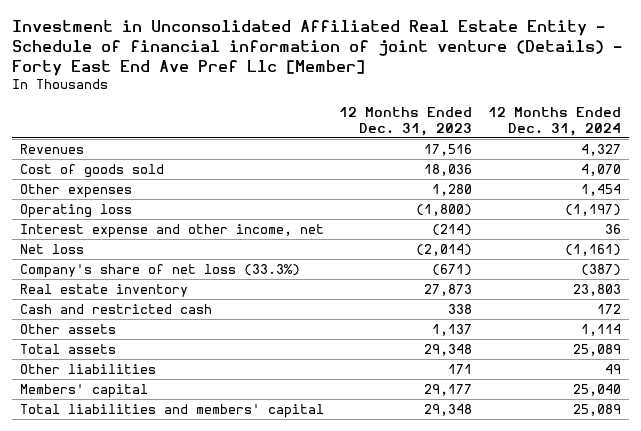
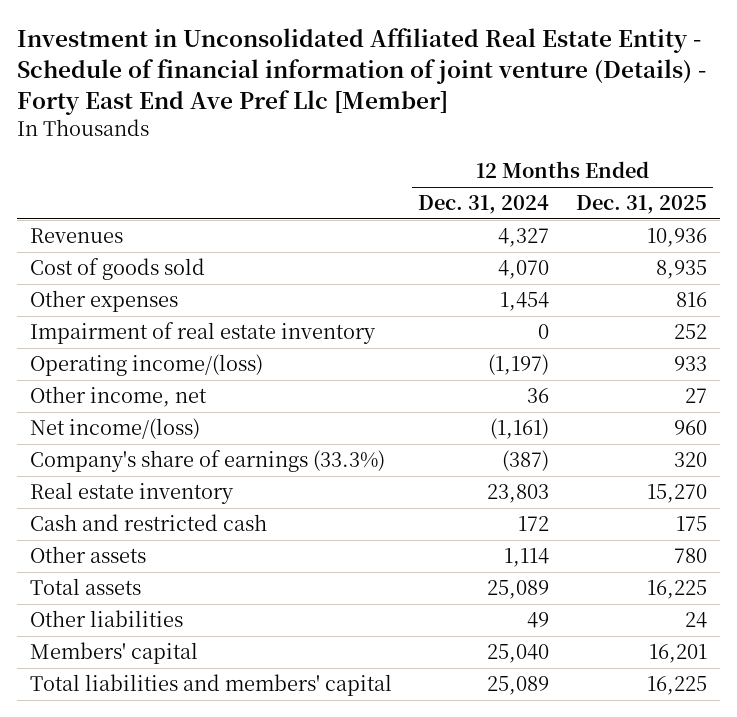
[339,107,473,136] 12 Months Ended Dec. 31, 2023 -> none
none -> [575,195,707,215] Dec. 31, 2025
none -> [29,322,376,345] Impairment of real estate inventory
[19,203,132,218] Operating loss -> [29,354,263,377] Operating income/(loss)
[19,223,324,238] Interest expense and other income, net -> [29,386,207,408] Other income, net
[19,243,84,254] Net loss -> [29,418,200,440] Net income/(loss)
[19,263,300,278] Company's share of net loss (33.3%) -> [29,450,385,473] Company's share of earnings (33.3%)

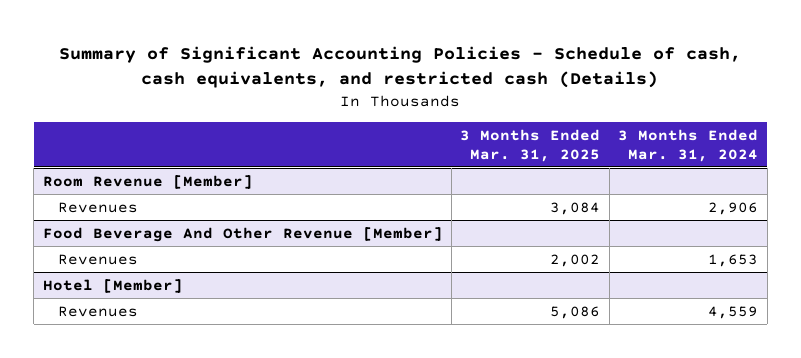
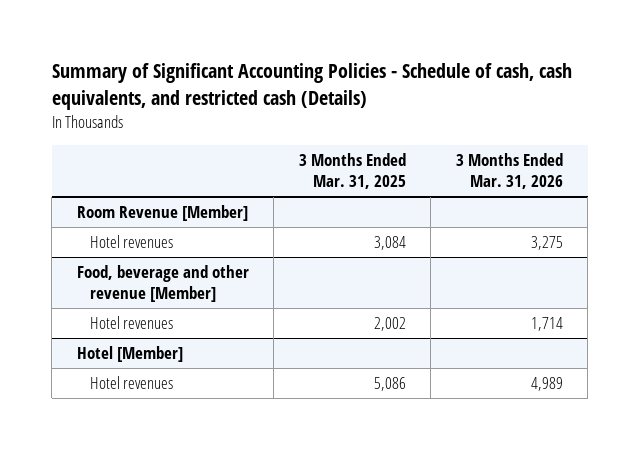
[618,128,759,162] 3 Months Ended Mar. 31, 2024 -> none
none -> [455,153,563,190] 3 Months Ended Mar. 31, 2026
[58,201,139,213] Revenues -> [90,235,174,249] Hotel revenues
[42,226,443,242] Food Beverage And Other Revenue [Member] -> [76,265,249,303] Food, beverage and other revenue [Member]
[58,253,139,265] Revenues -> [90,316,174,330] Hotel revenues
[58,305,139,317] Revenues -> [90,376,174,390] Hotel revenues

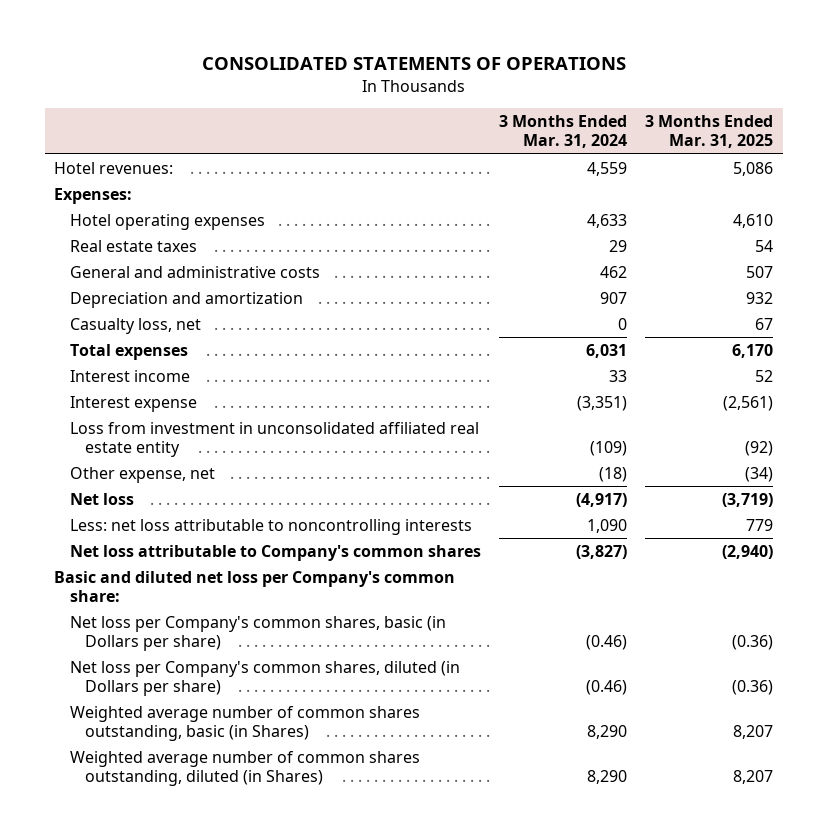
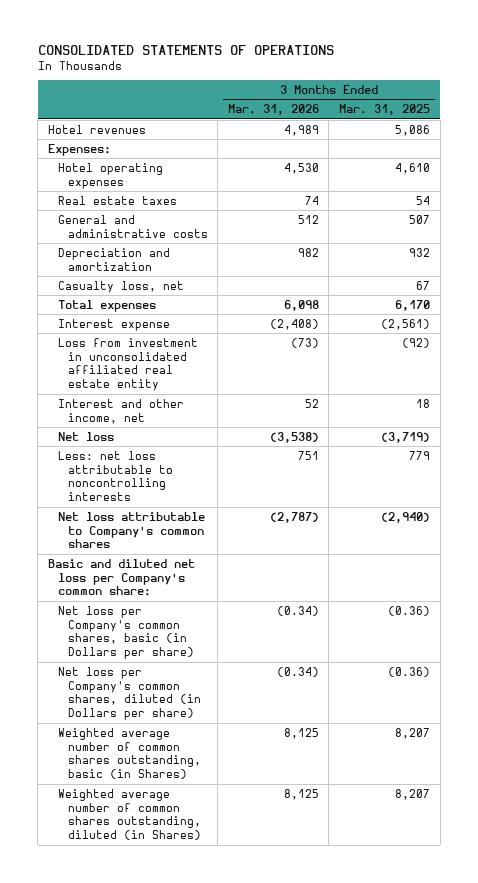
[499,115,628,149] 3 Months Ended Mar. 31, 2024 -> none
none -> [227,104,319,116] Mar. 31, 2026
[54,161,174,174] Hotel revenues: -> [47,124,146,134] Hotel revenues
[69,369,190,382] Interest income -> none
[69,466,215,483] Other expense, net -> none
none -> [57,398,184,424] Interest and other income, net

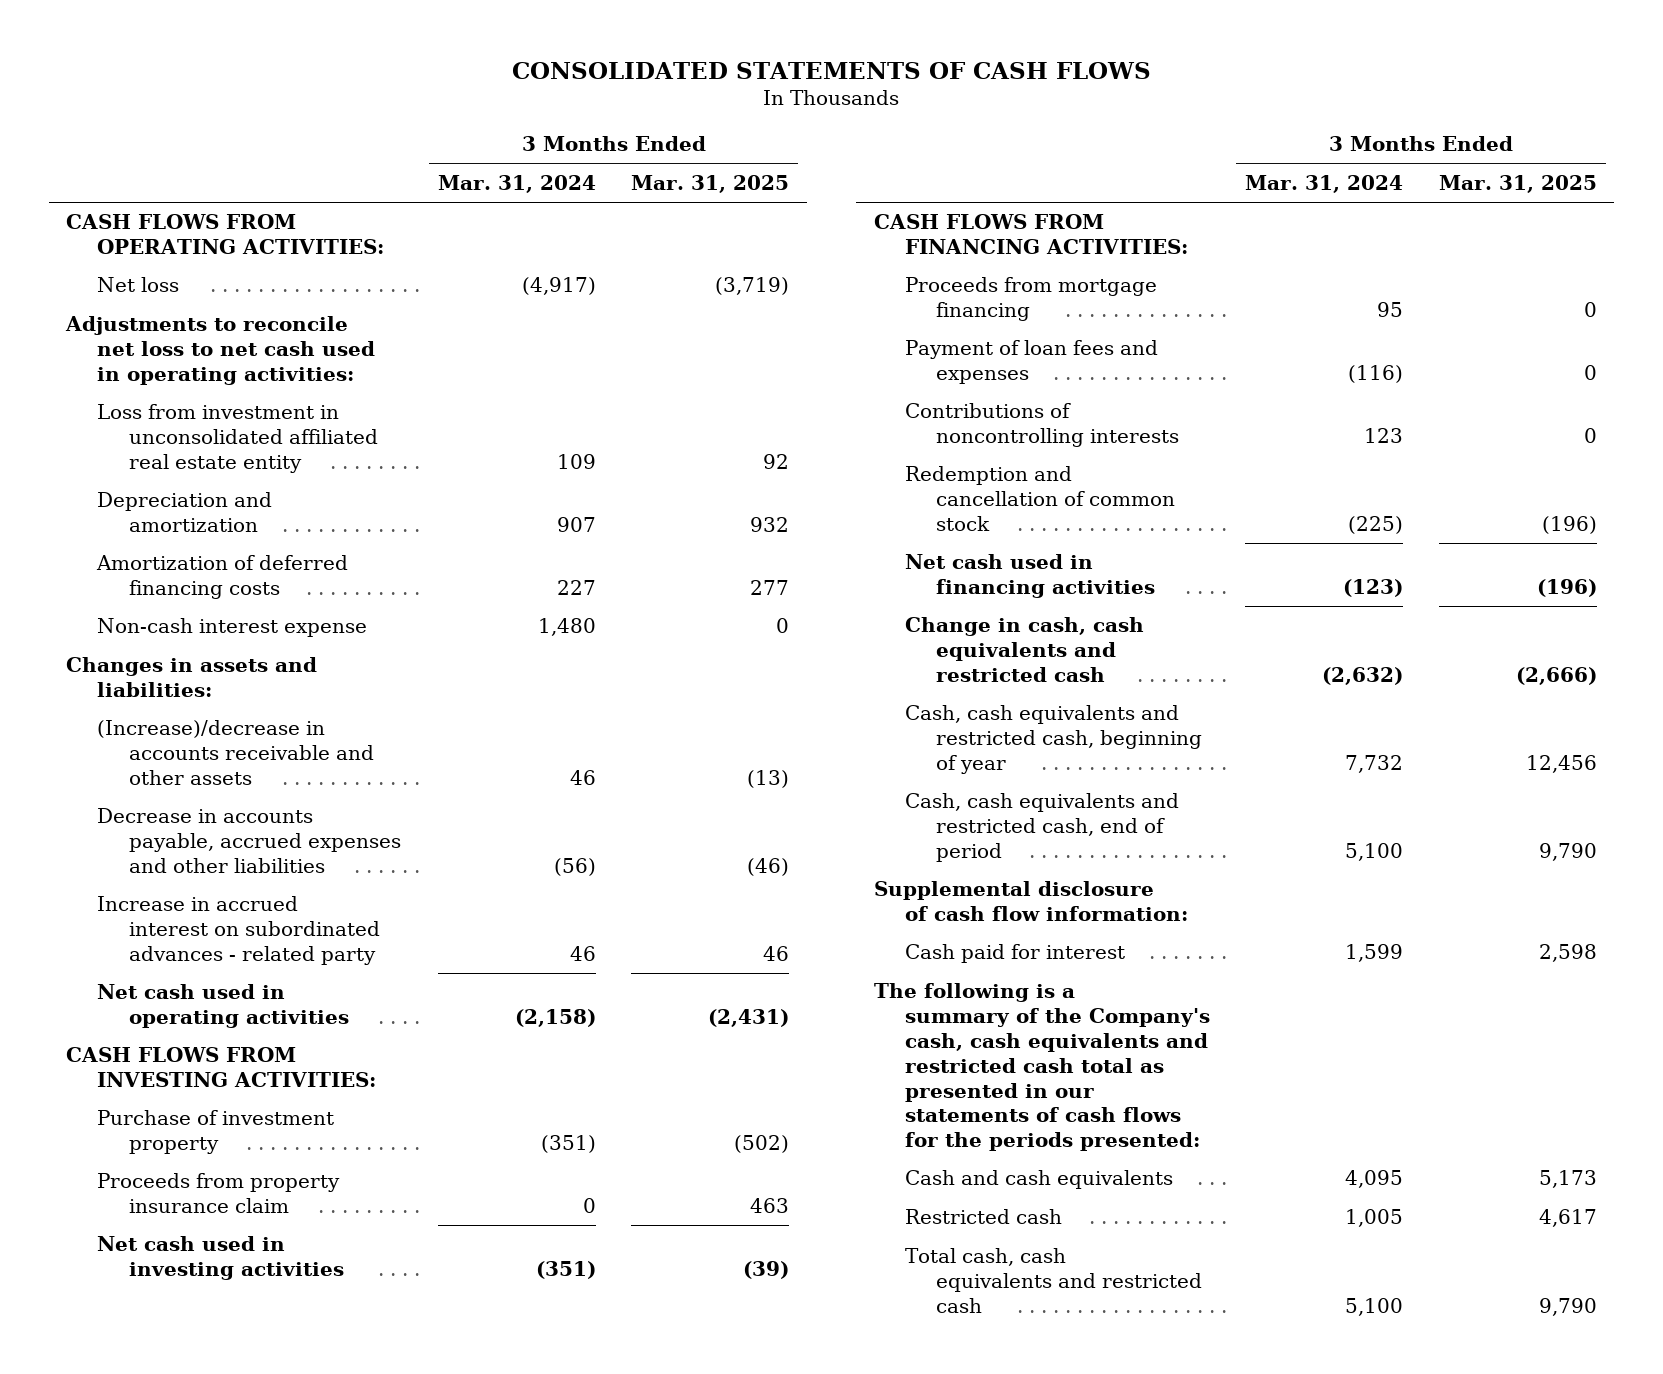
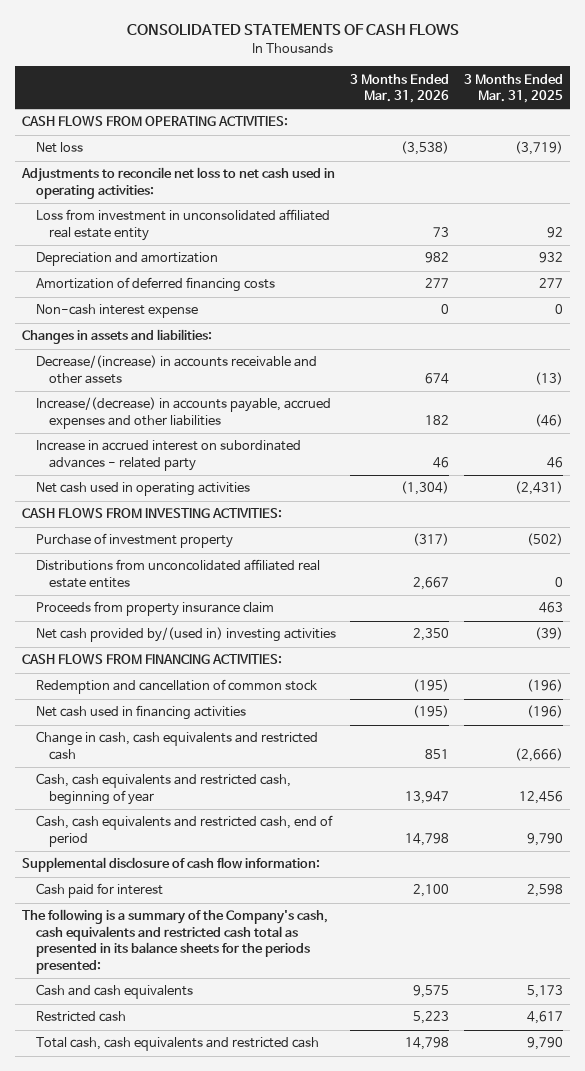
[437,175,596,194] Mar. 31, 2024 -> none
none -> [350,73,450,104] 3 Months Ended Mar. 31, 2026
[97,720,374,786] (Increase)/decrease in accounts receivable and other assets -> [35,355,317,384] Decrease/(increase) in accounts receivable and other assets
[97,808,401,874] Decrease in accounts payable, accrued expenses and other liabilities -> [35,397,331,429] Increase/(decrease) in accounts payable, accrued expenses and other liabilities
none -> [35,559,320,588] Distributions from unconcolidated affiliated real estate entites
[97,1236,344,1281] Net cash used in investing activities -> [35,627,336,643] Net cash provided by/(used in) investing activities
[904,277,1157,322] Proceeds from mortgage financing -> none
[904,340,1158,385] Payment of loan fees and expenses -> none
[904,403,1179,448] Contributions of noncontrolling interests -> none
[873,983,1210,1152] The following is a summary of the Company's cash, cash equivalents and restricted cash total as presented in our statements of cash flows for the periods presented: -> [22,909,329,974] The following is a summary of the Company's cash, cash equivalents and restricted cash total as presented in its balance sheets for the periods presented:

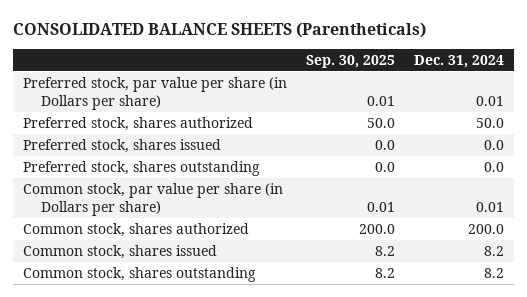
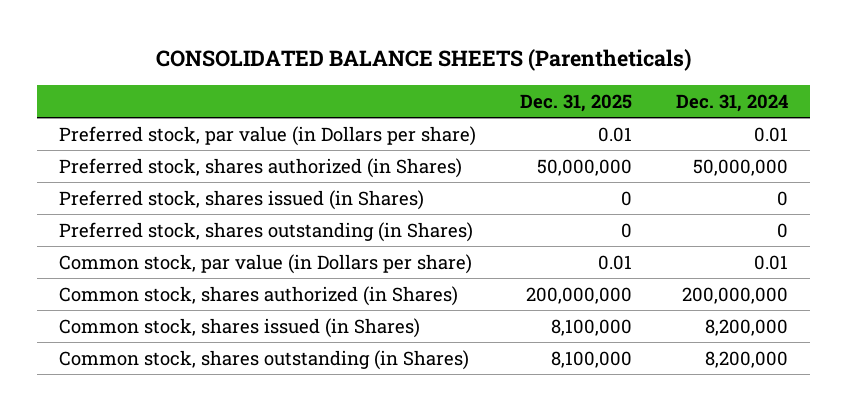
[305,54,395,68] Sep. 30, 2025 -> none
none -> [520,93,633,112] Dec. 31, 2025
[22,77,287,110] Preferred stock, par value per share (in Dollars per share) -> [59,125,477,146] Preferred stock, par value (in Dollars per share)
[22,117,253,132] Preferred stock, shares authorized -> [59,157,463,178] Preferred stock, shares authorized (in Shares)
[476,118,505,129] 50.0 -> [692,158,788,176] 50,000,000
[22,139,221,154] Preferred stock, shares issued -> [59,189,425,210] Preferred stock, shares issued (in Shares)
[484,140,505,151] 0.0 -> [776,190,788,206] 0
[22,161,260,177] Preferred stock, shares outstanding -> [59,221,474,242] Preferred stock, shares outstanding (in Shares)
[484,162,505,173] 0.0 -> [776,222,788,238] 0
[22,183,283,216] Common stock, par value per share (in Dollars per share) -> [59,253,473,274] Common stock, par value (in Dollars per share)
[22,223,249,238] Common stock, shares authorized -> [59,285,459,306] Common stock, shares authorized (in Shares)
[468,224,505,235] 200.0 -> [681,286,788,304] 200,000,000
[22,245,217,260] Common stock, shares issued -> [59,317,421,338] Common stock, shares issued (in Shares)
[484,246,505,257] 8.2 -> [704,318,788,336] 8,200,000
[22,267,256,283] Common stock, shares outstanding -> [59,349,470,370] Common stock, shares outstanding (in Shares)
[484,268,505,279] 8.2 -> [704,350,788,368] 8,200,000

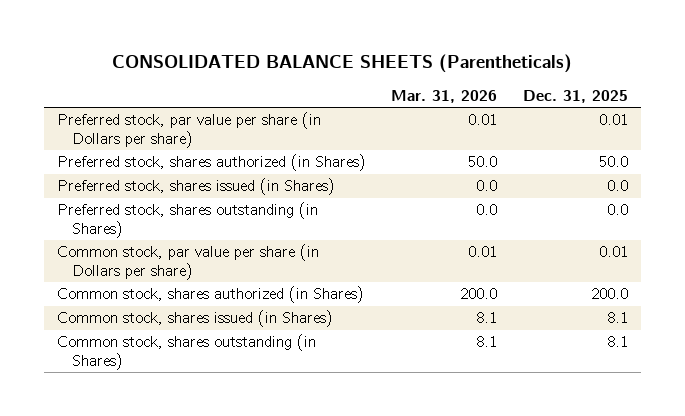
[675,93,788,112] Dec. 31, 2024 -> none
none -> [391,89,498,103] Mar. 31, 2026
[59,125,477,146] Preferred stock, par value (in Dollars per share) -> [56,112,321,148] Preferred stock, par value per share (in Dollars per share)
[537,158,633,176] 50,000,000 -> [598,156,628,168] 50.0
[621,190,633,206] 0 -> [606,180,628,192] 0.0
[621,222,633,238] 0 -> [606,204,628,216] 0.0
[59,253,473,274] Common stock, par value (in Dollars per share) -> [56,244,319,280] Common stock, par value per share (in Dollars per share)
[526,286,633,304] 200,000,000 -> [590,288,628,300] 200.0
[551,318,633,336] 8,100,000 -> [606,312,628,324] 8.1
[551,350,633,368] 8,100,000 -> [606,336,628,348] 8.1

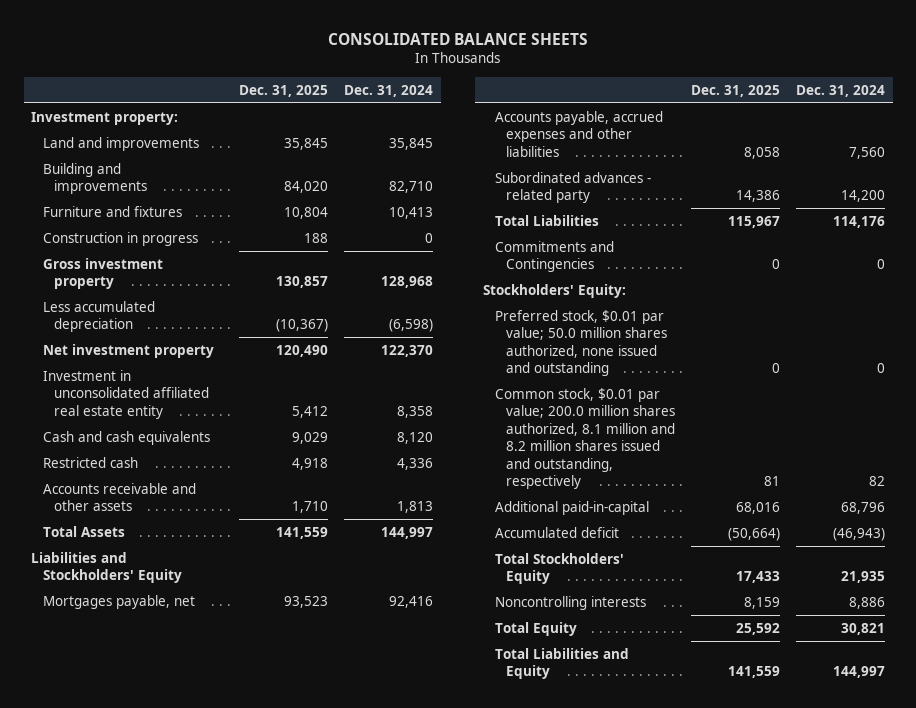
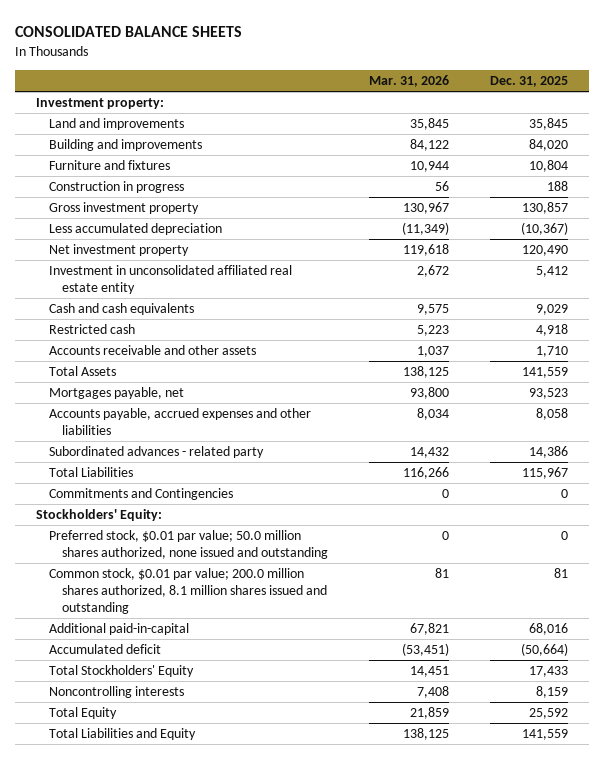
[344,84,434,97] Dec. 31, 2024 -> none
none -> [368,75,449,88] Mar. 31, 2026
[31,551,182,584] Liabilities and Stockholders' Equity -> none
[494,387,676,490] Common stock, $0.01 par value; 200.0 million shares authorized, 8.1 million and 8.2 million shares issued and outstanding, respectively -> [48,568,327,615] Common stock, $0.01 par value; 200.0 million shares authorized, 8.1 million shares issued and outstanding

